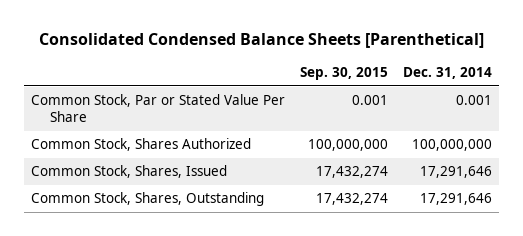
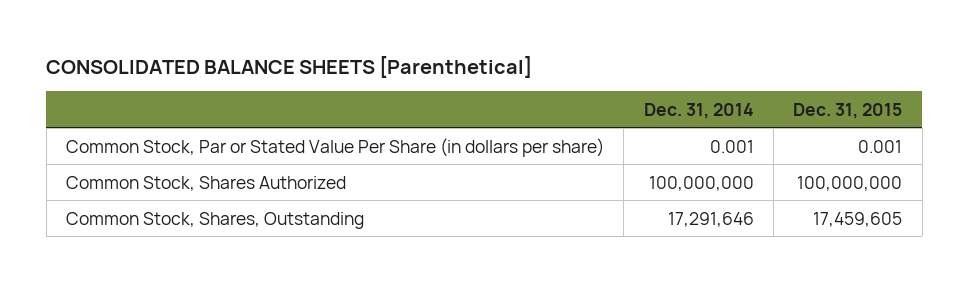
[38,33,484,49] Consolidated Condensed Balance Sheets [Parenthetical] -> [46,55,533,78] CONSOLIDATED BALANCE SHEETS [Parenthetical]
[300,67,389,81] Sep. 30, 2015 -> none
none -> [793,102,903,119] Dec. 31, 2015
[31,94,286,122] Common Stock, Par or Stated Value Per Share -> [66,137,605,157] Common Stock, Par or Stated Value Per Share (in dollars per share)
[31,165,228,179] Common Stock, Shares, Issued -> none

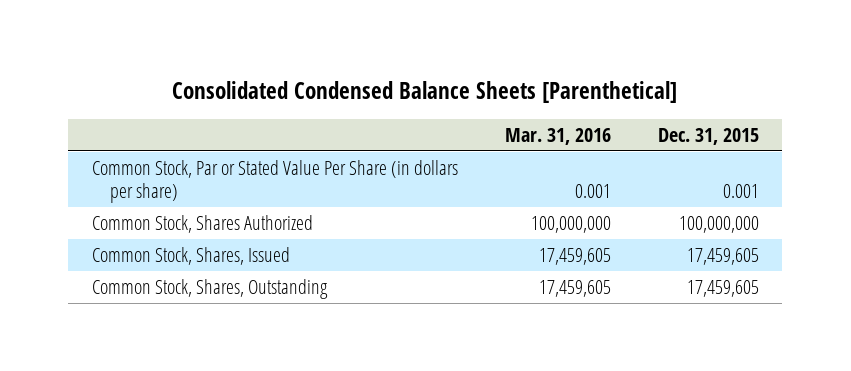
[46,55,533,78] CONSOLIDATED BALANCE SHEETS [Parenthetical] -> [172,81,678,104] Consolidated Condensed Balance Sheets [Parenthetical]
[643,102,754,119] Dec. 31, 2014 -> none
none -> [504,127,611,145] Mar. 31, 2016
none -> [91,246,290,265] Common Stock, Shares, Issued

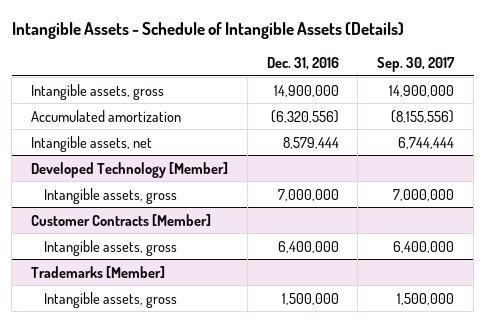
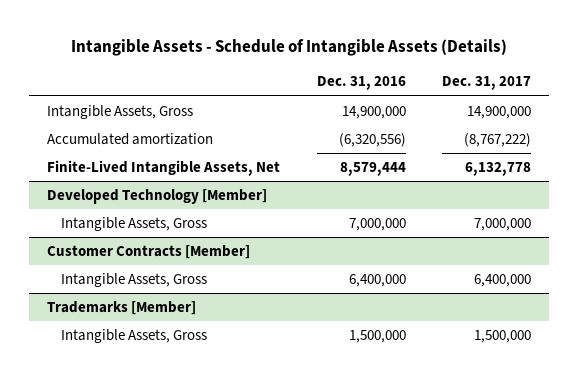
[377,56,456,72] Sep. 30, 2017 -> none
none -> [442,76,532,91] Dec. 31, 2017
[31,83,165,100] Intangible assets, gross -> [47,105,194,120] Intangible Assets, Gross
[31,135,153,152] Intangible assets, net -> [47,160,281,177] Finite-Lived Intangible Assets, Net
[44,187,178,204] Intangible assets, gross -> [61,217,208,232] Intangible Assets, Gross
[44,239,178,256] Intangible assets, gross -> [61,273,208,288] Intangible Assets, Gross
[44,291,178,308] Intangible assets, gross -> [61,329,208,344] Intangible Assets, Gross

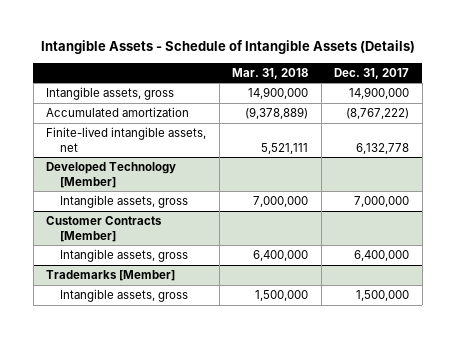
[316,76,406,91] Dec. 31, 2016 -> none
none -> [232,67,309,79] Mar. 31, 2018
[47,105,194,120] Intangible Assets, Gross -> [46,87,175,101] Intangible assets, gross
[47,160,281,177] Finite-Lived Intangible Assets, Net -> [46,127,207,152] Finite-lived intangible assets, net
[61,217,208,232] Intangible Assets, Gross -> [59,195,188,209] Intangible assets, gross
[61,273,208,288] Intangible Assets, Gross -> [59,249,188,263] Intangible assets, gross
[61,329,208,344] Intangible Assets, Gross -> [59,289,188,303] Intangible assets, gross

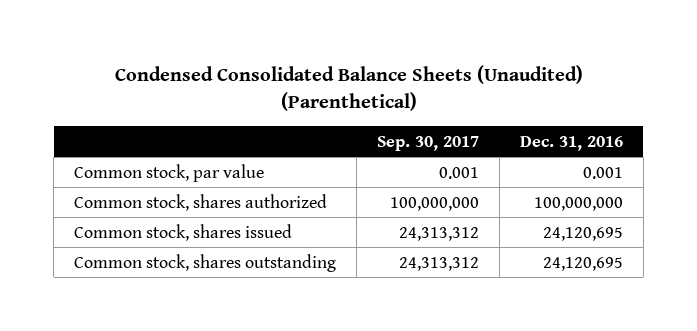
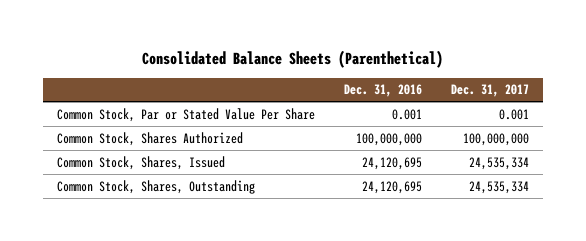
[114,65,583,112] Condensed Consolidated Balance Sheets (Unaudited) (Parenthetical) -> [141,49,443,68] Consolidated Balance Sheets (Parenthetical)
[377,135,480,151] Sep. 30, 2017 -> none
none -> [450,84,529,98] Dec. 31, 2017
[74,163,265,182] Common stock, par value -> [57,107,316,122] Common Stock, Par or Stated Value Per Share
[74,193,328,211] Common stock, shares authorized -> [57,131,244,146] Common Stock, Shares Authorized
[74,223,293,241] Common stock, shares issued -> [57,155,226,170] Common Stock, Shares, Issued
[74,253,337,272] Common stock, shares outstanding -> [57,179,256,194] Common Stock, Shares, Outstanding

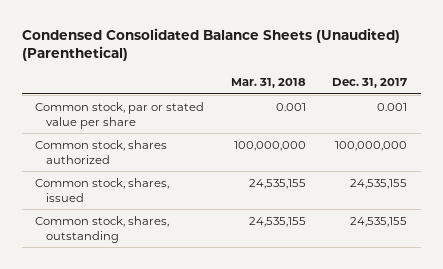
[141,49,443,68] Consolidated Balance Sheets (Parenthetical) -> [22,28,401,62] Condensed Consolidated Balance Sheets (Unaudited) (Parenthetical)
[343,84,422,98] Dec. 31, 2016 -> none
none -> [230,77,306,88] Mar. 31, 2018
[57,107,316,122] Common Stock, Par or Stated Value Per Share -> [35,101,205,129] Common stock, par or stated value per share
[57,131,244,146] Common Stock, Shares Authorized -> [35,139,168,164] Common stock, shares authorized
[57,155,226,170] Common Stock, Shares, Issued -> [35,177,170,202] Common stock, shares, issued
[468,156,529,170] 24,535,334 -> [350,178,408,189] 24,535,155
[57,179,256,194] Common Stock, Shares, Outstanding -> [35,215,170,243] Common stock, shares, outstanding
[468,180,529,194] 24,535,334 -> [350,216,408,227] 24,535,155

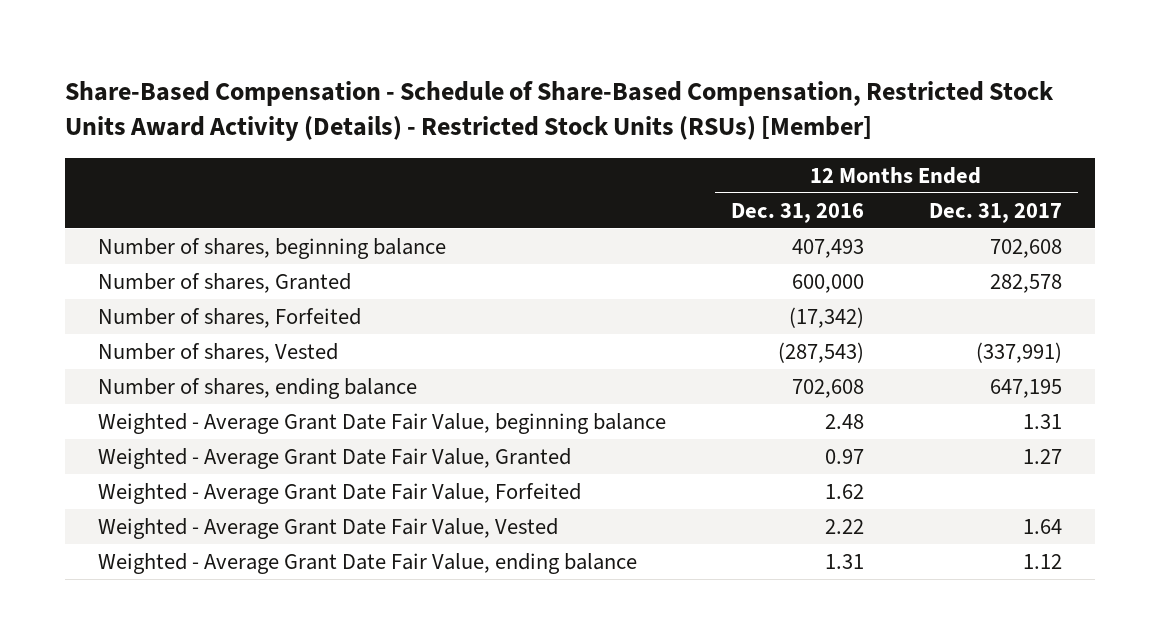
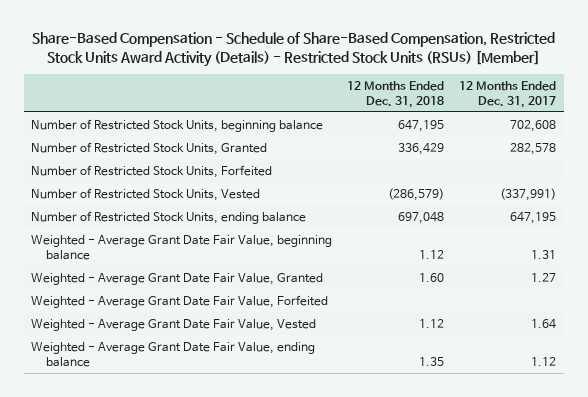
[730,202,864,223] Dec. 31, 2016 -> none
none -> [347,81,445,108] 12 Months Ended Dec. 31, 2018
[97,237,446,259] Number of shares, beginning balance -> [31,118,324,132] Number of Restricted Stock Units, beginning balance
[97,272,351,293] Number of shares, Granted -> [31,141,268,155] Number of Restricted Stock Units, Granted
[97,307,361,328] Number of shares, Forfeited -> [31,164,273,178] Number of Restricted Stock Units, Forfeited
[97,342,338,363] Number of shares, Vested -> [31,187,261,201] Number of Restricted Stock Units, Vested
[97,377,417,399] Number of shares, ending balance -> [31,210,307,224] Number of Restricted Stock Units, ending balance

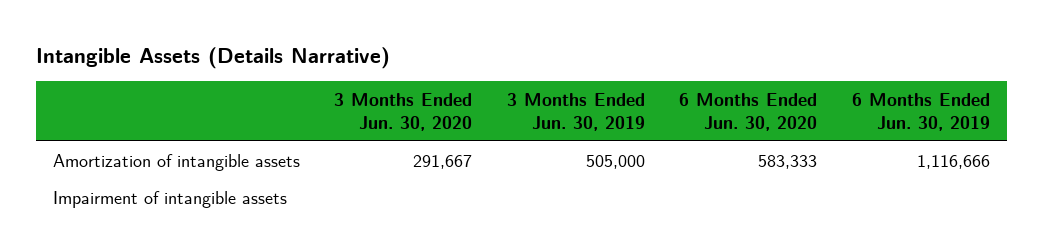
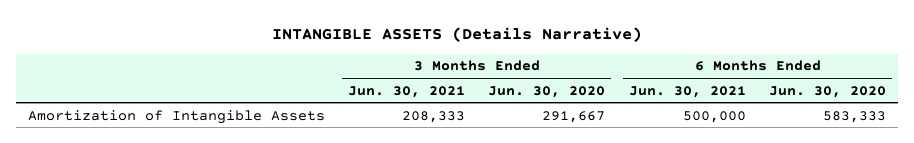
[35,47,390,70] Intangible Assets (Details Narrative) -> [271,26,642,42] INTANGIBLE ASSETS (Details Narrative)
[506,92,645,131] 3 Months Ended Jun. 30, 2019 -> none
[851,92,990,131] 6 Months Ended Jun. 30, 2019 -> none
none -> [347,85,465,98] Jun. 30, 2021
none -> [628,85,746,98] Jun. 30, 2021
[53,190,288,208] Impairment of intangible assets -> none
[53,153,301,171] Amortization of intangible assets -> [27,109,325,124] Amortization of Intangible Assets

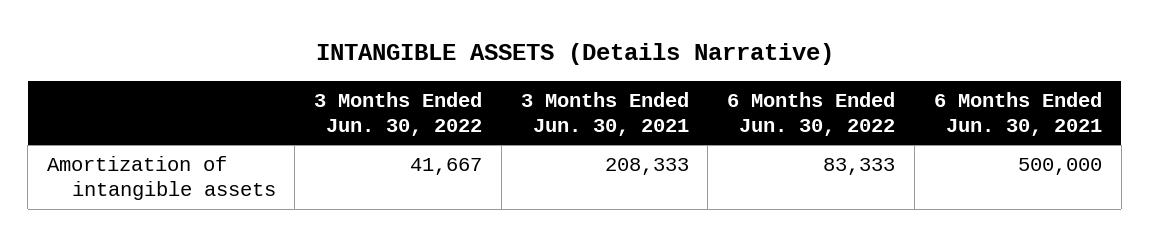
[488,85,606,98] Jun. 30, 2020 -> none
[769,85,887,98] Jun. 30, 2020 -> none
none -> [314,92,483,136] 3 Months Ended Jun. 30, 2022
none -> [727,92,896,136] 6 Months Ended Jun. 30, 2022
[27,109,325,124] Amortization of Intangible Assets -> [47,156,276,200] Amortization of intangible assets

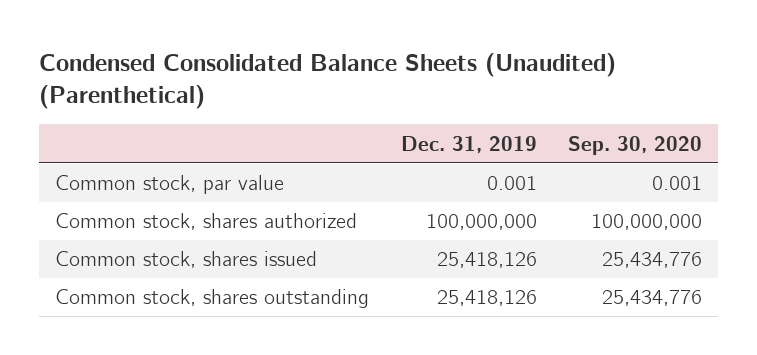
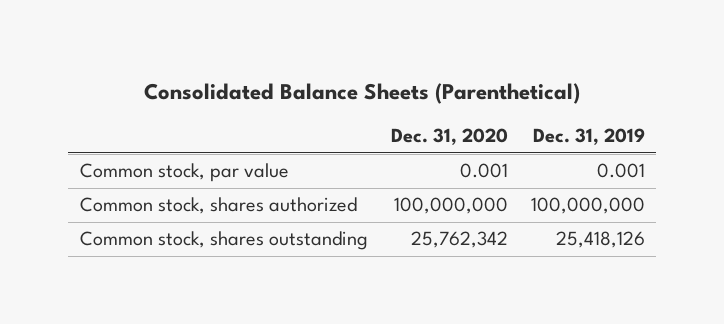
[38,53,616,110] Condensed Consolidated Balance Sheets (Unaudited) (Parenthetical) -> [144,82,581,104] Consolidated Balance Sheets (Parenthetical)
[568,135,703,155] Sep. 30, 2020 -> none
none -> [390,128,508,146] Dec. 31, 2020
[54,251,317,269] Common stock, shares issued -> none

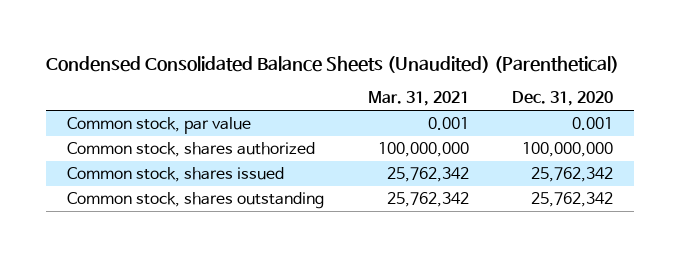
[144,82,581,104] Consolidated Balance Sheets (Parenthetical) -> [45,55,619,73] Condensed Consolidated Balance Sheets (Unaudited) (Parenthetical)
[532,128,645,146] Dec. 31, 2019 -> none
none -> [367,91,469,107] Mar. 31, 2021
none -> [67,167,285,183] Common stock, shares issued

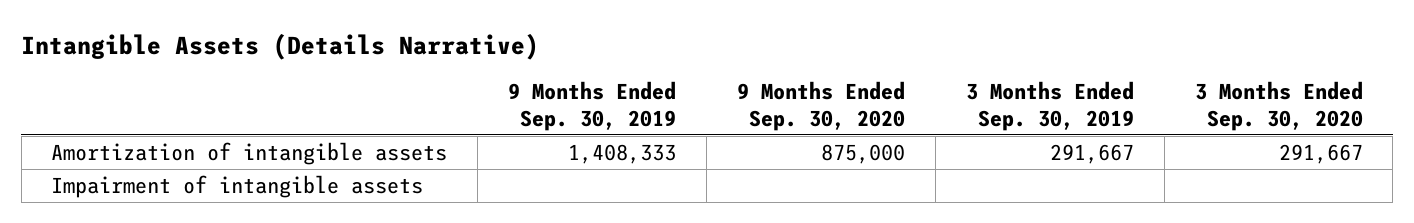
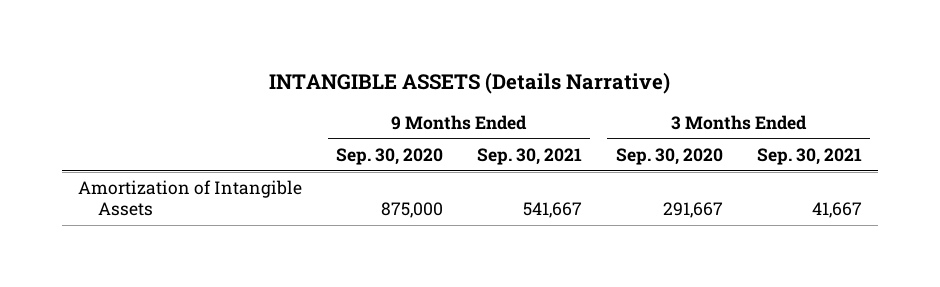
[21,33,540,61] Intangible Assets (Details Narrative) -> [268,71,670,94] INTANGIBLE ASSETS (Details Narrative)
[508,81,677,131] 9 Months Ended Sep. 30, 2019 -> none
[965,81,1134,131] 3 Months Ended Sep. 30, 2019 -> none
none -> [476,148,582,166] Sep. 30, 2021
none -> [756,148,862,166] Sep. 30, 2021
[51,174,424,198] Impairment of intangible assets -> none
[51,141,448,165] Amortization of intangible assets -> [78,180,303,216] Amortization of Intangible Assets

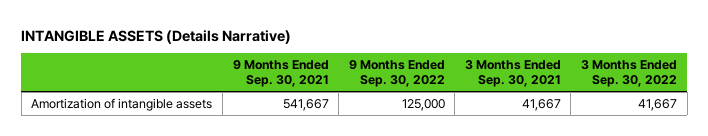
[336,148,444,166] Sep. 30, 2020 -> none
[615,148,723,166] Sep. 30, 2020 -> none
none -> [348,60,445,88] 9 Months Ended Sep. 30, 2022
none -> [580,60,677,88] 3 Months Ended Sep. 30, 2022
[78,180,303,216] Amortization of Intangible Assets -> [31,98,213,112] Amortization of intangible assets

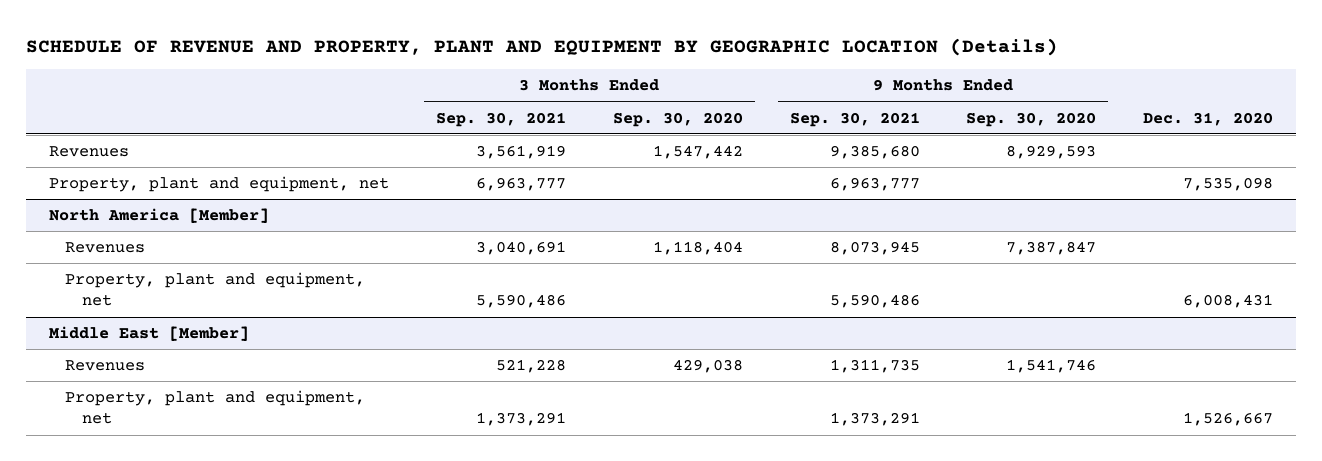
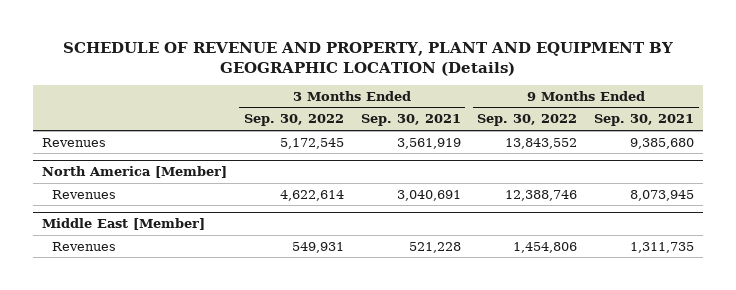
[612,111,743,127] Sep. 30, 2020 -> none
[966,111,1097,127] Sep. 30, 2020 -> none
[1143,111,1274,126] Dec. 31, 2020 -> none
none -> [243,114,344,127] Sep. 30, 2022
none -> [477,114,578,127] Sep. 30, 2022
[49,176,390,193] Property, plant and equipment, net -> none
[65,272,366,307] Property, plant and equipment, net -> none
[65,390,366,425] Property, plant and equipment, net -> none

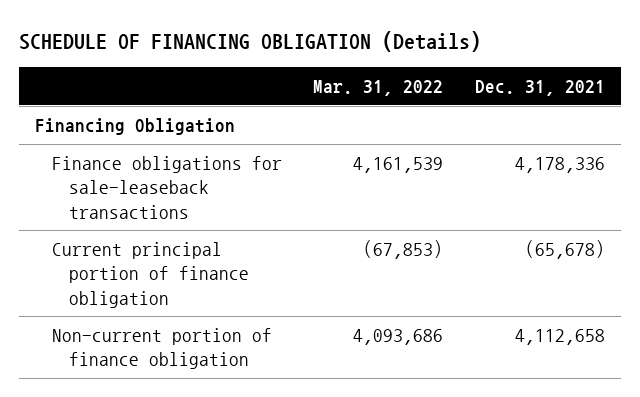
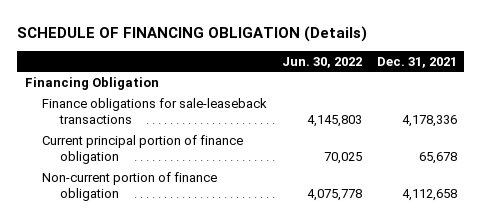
[313,80,444,97] Mar. 31, 2022 -> none
none -> [281,56,362,68] Jun. 30, 2022
[524,239,605,259] (65,678) -> [418,151,457,164] 65,678

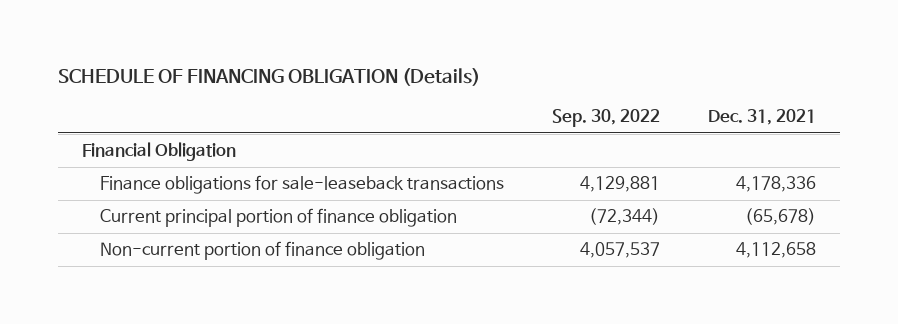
[281,56,362,68] Jun. 30, 2022 -> none
none -> [551,109,660,128] Sep. 30, 2022
[24,77,159,91] Financing Obligation -> none
none -> [81,142,236,162] Financial Obligation
[418,151,457,164] 65,678 -> [745,208,817,226] (65,678)

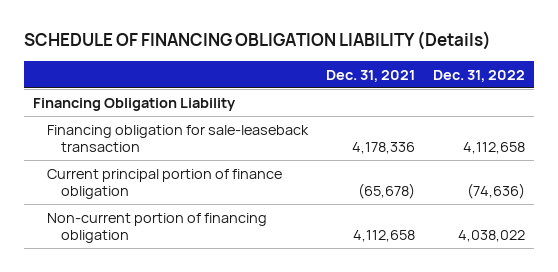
[57,68,480,87] SCHEDULE OF FINANCING OBLIGATION (Details) -> [23,31,491,51] SCHEDULE OF FINANCING OBLIGATION LIABILITY (Details)
[551,109,660,128] Sep. 30, 2022 -> none
none -> [432,69,525,82] Dec. 31, 2022
[81,142,236,162] Financial Obligation -> none
none -> [32,97,236,111] Financing Obligation Liability
[99,175,504,195] Finance obligations for sale-leaseback transactions -> [46,124,309,152] Financing obligation for sale-leaseback transaction
[99,241,425,261] Non-current portion of finance obligation -> [46,212,267,243] Non-current portion of financing obligation

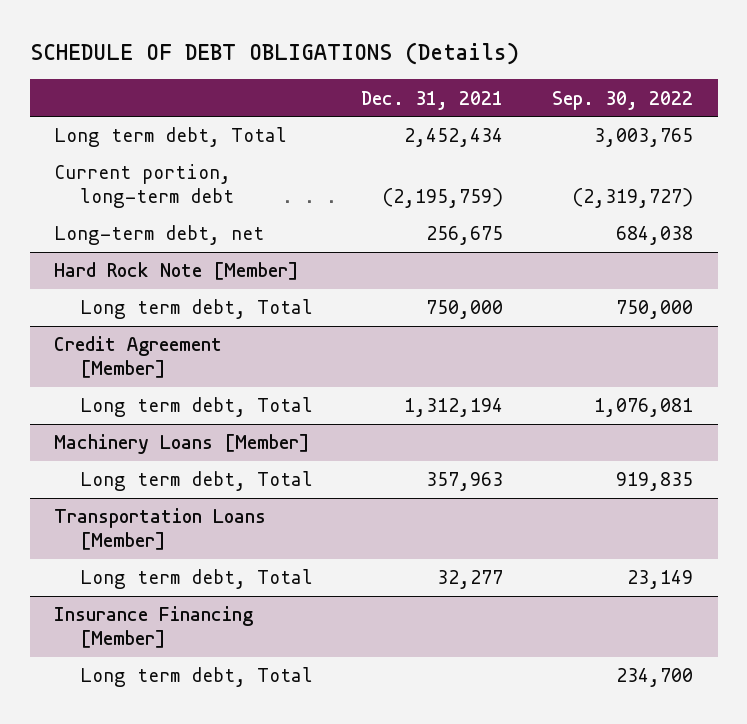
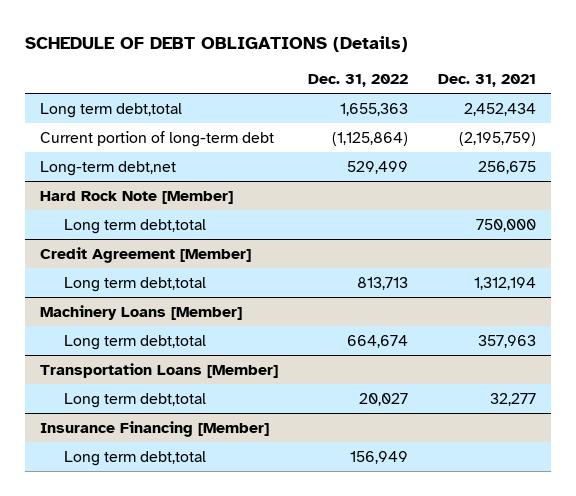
[552,90,694,110] Sep. 30, 2022 -> none
none -> [308,73,409,87] Dec. 31, 2022
[54,127,288,148] Long term debt, Total -> [39,102,182,118] Long term debt,total
[54,164,234,208] Current portion, long-term debt -> [39,130,274,147] Current portion of long-term debt
[54,225,265,246] Long-term debt, net -> [39,160,176,176] Long-term debt,net
[79,299,313,320] Long term debt, Total -> [63,218,206,234] Long term debt,total
[79,397,313,418] Long term debt, Total -> [63,276,206,292] Long term debt,total
[79,471,313,492] Long term debt, Total -> [63,334,206,350] Long term debt,total
[79,569,313,590] Long term debt, Total -> [63,392,206,408] Long term debt,total
[79,667,313,688] Long term debt, Total -> [63,450,206,466] Long term debt,total

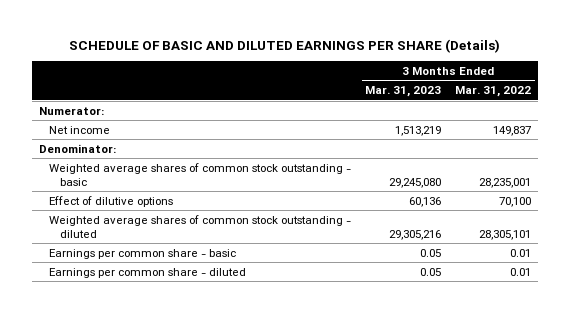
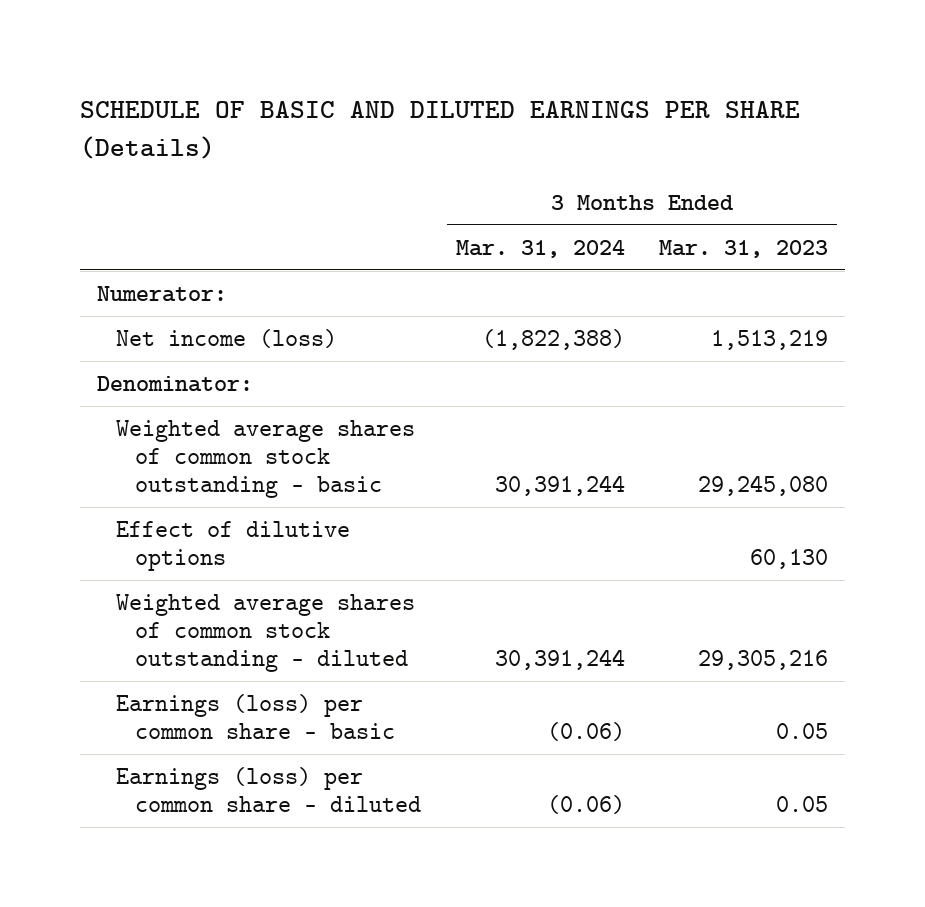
[455,86,532,98] Mar. 31, 2022 -> none
none -> [455,239,625,258] Mar. 31, 2024
[49,125,111,134] Net income -> [116,328,338,348] Net income (loss)
[409,196,442,207] 60,136 -> [750,549,829,570] 60,130
[49,248,237,259] Earnings per common share - basic -> [116,693,396,740] Earnings (loss) per common share - basic
[49,267,247,278] Earnings per common share - diluted -> [116,766,422,813] Earnings (loss) per common share - diluted

